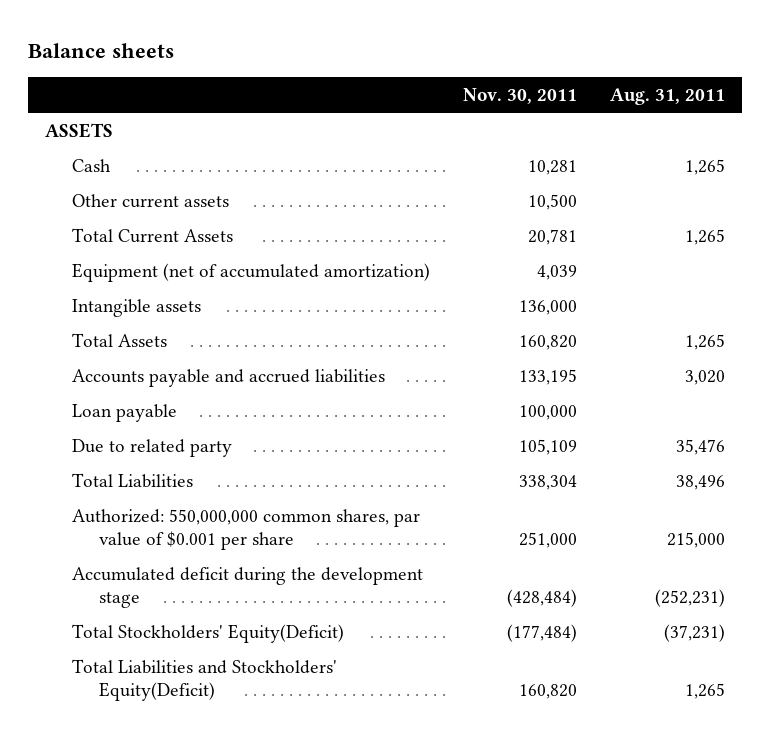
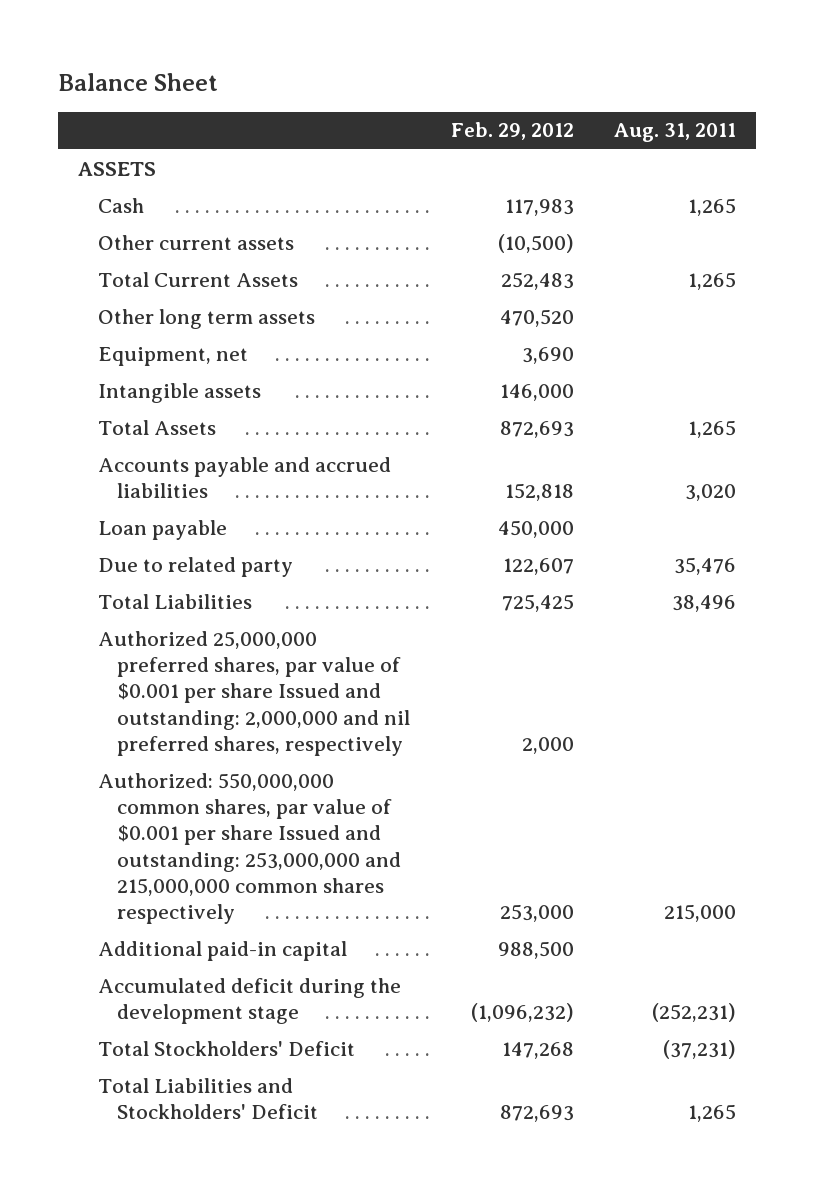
[28,43,175,59] Balance sheets -> [58,72,219,91] Balance Sheet
[463,87,578,104] Nov. 30, 2011 -> none
none -> [450,122,574,141] Feb. 29, 2012
none -> [97,308,315,329] Other long term assets
[71,262,430,282] Equipment (net of accumulated amortization) -> [97,346,248,366] Equipment, net
none -> [97,630,411,756] Authorized 25,000,000 preferred shares, par value of $0.001 per share Issued and outstanding: 2,000,000 and nil preferred shares, respectively
[71,508,420,550] Authorized: 550,000,000 common shares, par value of $0.001 per share -> [97,772,402,925] Authorized: 550,000,000 common shares, par value of $0.001 per share Issued and outstanding: 253,000,000 and 215,000,000 common shares respectively
none -> [97,940,347,961] Additional paid-in capital
[71,623,344,643] Total Stockholders' Equity(Deficit) -> [97,1040,355,1056] Total Stockholders' Deficit
[71,658,337,701] Total Liabilities and Stockholders' Equity(Deficit) -> [97,1077,319,1119] Total Liabilities and Stockholders' Deficit

